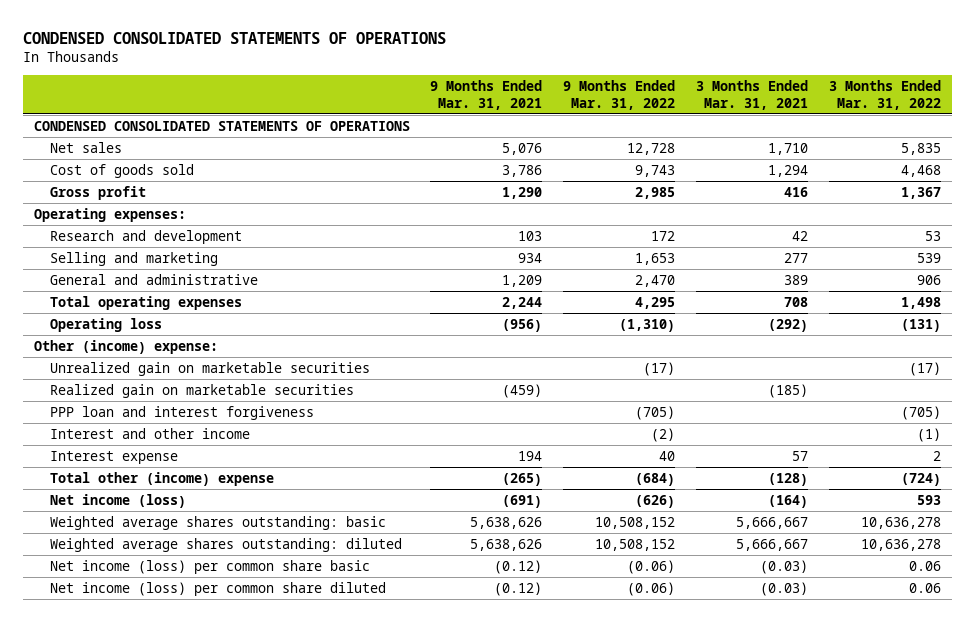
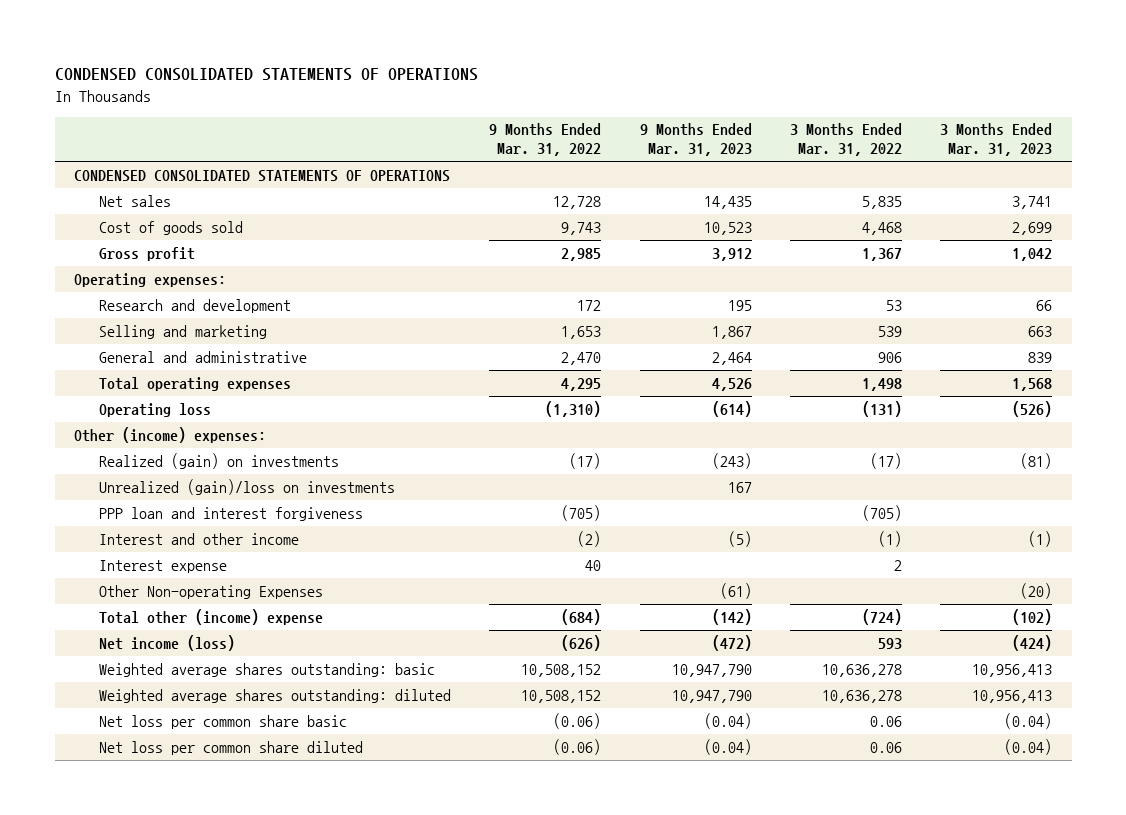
[430,79,543,110] 9 Months Ended Mar. 31, 2021 -> none
[696,79,809,110] 3 Months Ended Mar. 31, 2021 -> none
none -> [639,123,752,157] 9 Months Ended Mar. 31, 2023
none -> [940,123,1053,157] 3 Months Ended Mar. 31, 2023
[49,383,354,398] Realized gain on marketable securities -> none
[33,339,218,354] Other (income) expense: -> [73,426,266,443] Other (income) expenses:
[49,361,370,376] Unrealized gain on marketable securities -> [98,452,339,469] Realized (gain) on investments
none -> [98,478,395,495] Unrealized (gain)/loss on investments
none -> [98,584,323,599] Other Non-operating Expenses
[49,559,370,574] Net income (loss) per common share basic -> [98,714,347,729] Net loss per common share basic
[49,581,386,596] Net income (loss) per common share diluted -> [98,740,363,755] Net loss per common share diluted

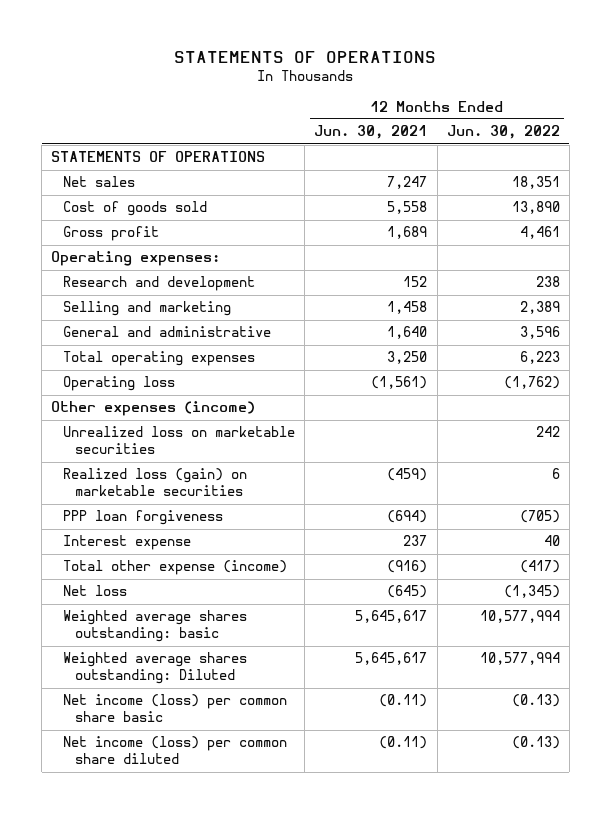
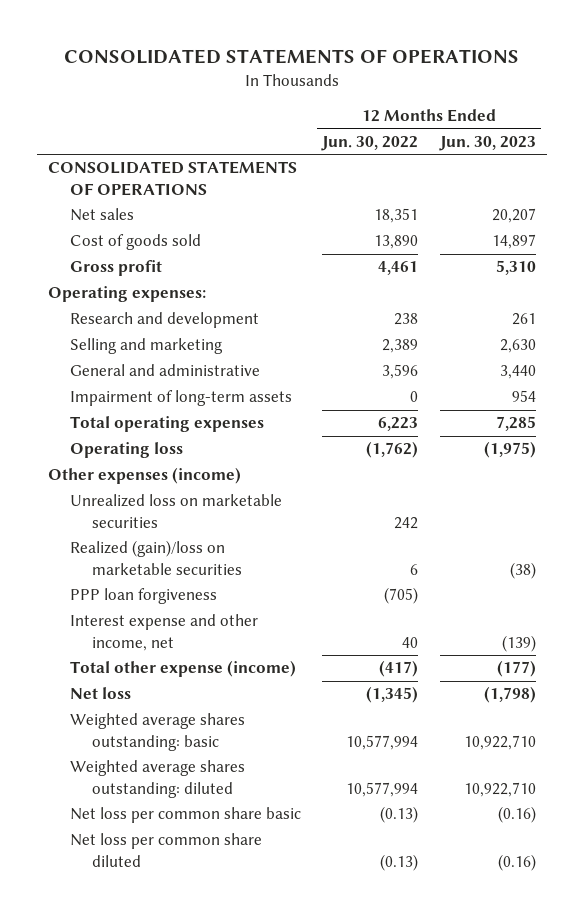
[174,50,437,63] STATEMENTS OF OPERATIONS -> [63,48,519,64] CONSOLIDATED STATEMENTS OF OPERATIONS
[314,125,428,140] Jun. 30, 2021 -> none
none -> [438,135,536,151] Jun. 30, 2023
[51,151,266,163] STATEMENTS OF OPERATIONS -> [47,161,297,196] CONSOLIDATED STATEMENTS OF OPERATIONS
none -> [69,390,292,407] Impairment of long-term assets
[63,468,248,497] Realized loss (gain) on marketable securities -> [69,540,242,575] Realized (gain)/loss on marketable securities
[63,535,192,551] Interest expense -> none
none -> [69,614,258,651] Interest expense and other income, net
[63,652,248,685] Weighted average shares outstanding: Diluted -> [69,760,245,798] Weighted average shares outstanding: diluted
[63,694,288,723] Net income (loss) per common share basic -> [69,807,301,824] Net loss per common share basic
[63,736,288,765] Net income (loss) per common share diluted -> [69,833,262,867] Net loss per common share diluted

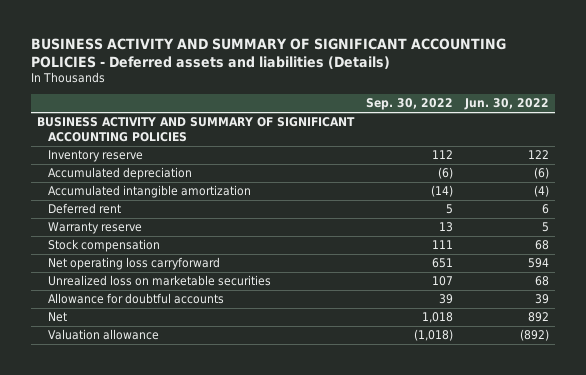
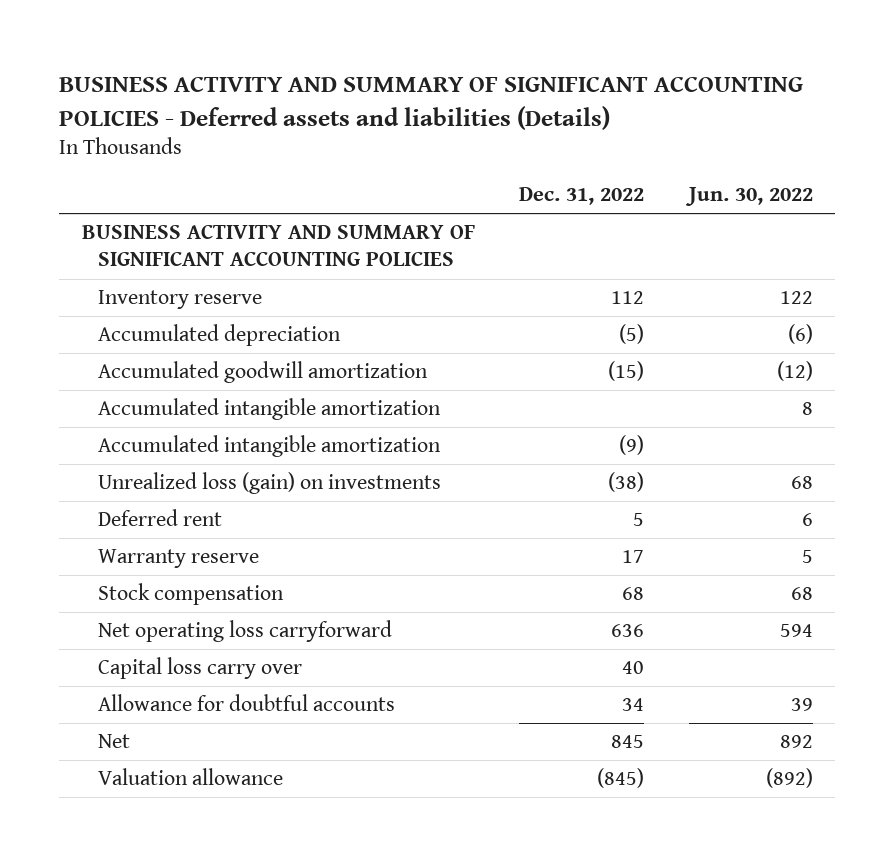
[365,98,453,111] Sep. 30, 2022 -> none
none -> [519,186,645,205] Dec. 31, 2022
none -> [98,361,429,384] Accumulated goodwill amortization
[533,185,549,198] (4) -> [801,402,813,416] 8
none -> [98,435,442,458] Accumulated intangible amortization
none -> [98,472,442,495] Unrealized loss (gain) on investments
[48,275,272,287] Unrealized loss on marketable securities -> none
none -> [98,657,303,680] Capital loss carry over

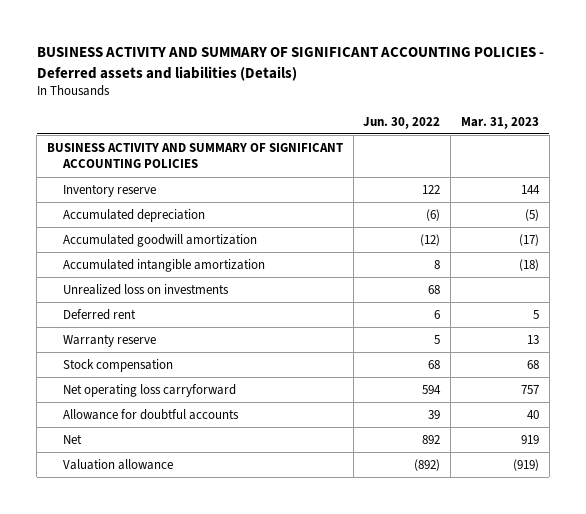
[519,186,645,205] Dec. 31, 2022 -> none
none -> [460,116,539,129] Mar. 31, 2023
[98,435,442,458] Accumulated intangible amortization -> none
[98,472,442,495] Unrealized loss (gain) on investments -> [63,283,230,295] Unrealized loss on investments
[98,657,303,680] Capital loss carry over -> none

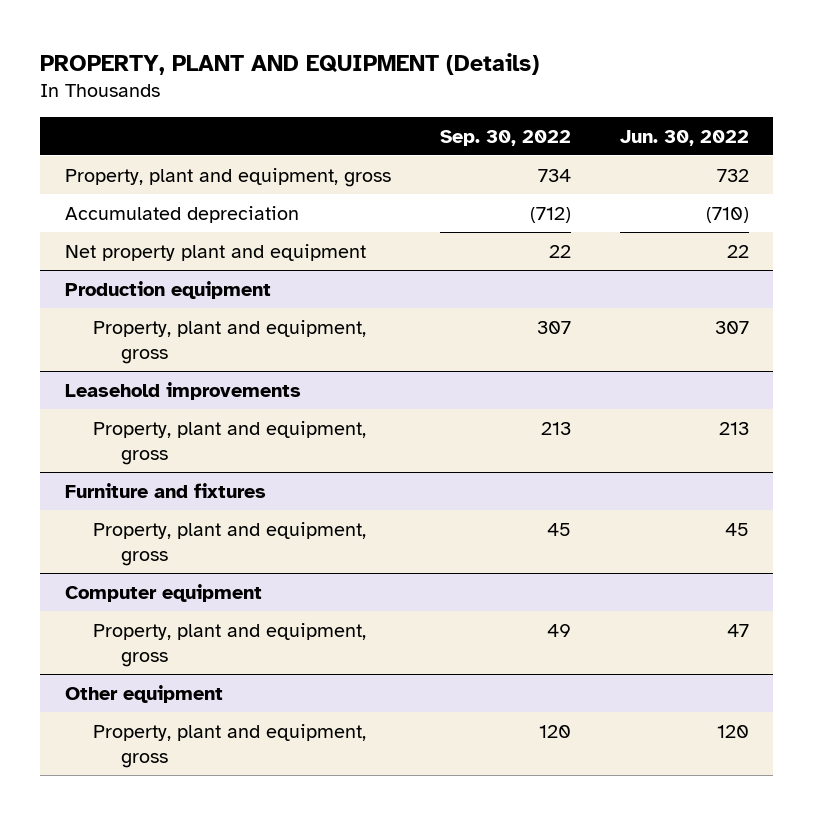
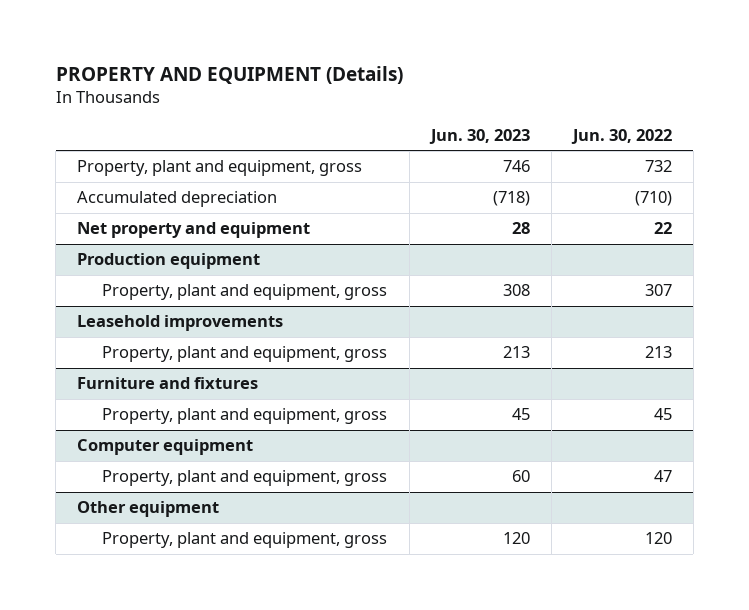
[40,52,540,75] PROPERTY, PLANT AND EQUIPMENT (Details) -> [55,65,403,84] PROPERTY AND EQUIPMENT (Details)
[439,129,571,146] Sep. 30, 2022 -> none
none -> [428,128,530,144] Jun. 30, 2023
[64,243,366,261] Net property plant and equipment -> [77,222,311,239] Net property and equipment

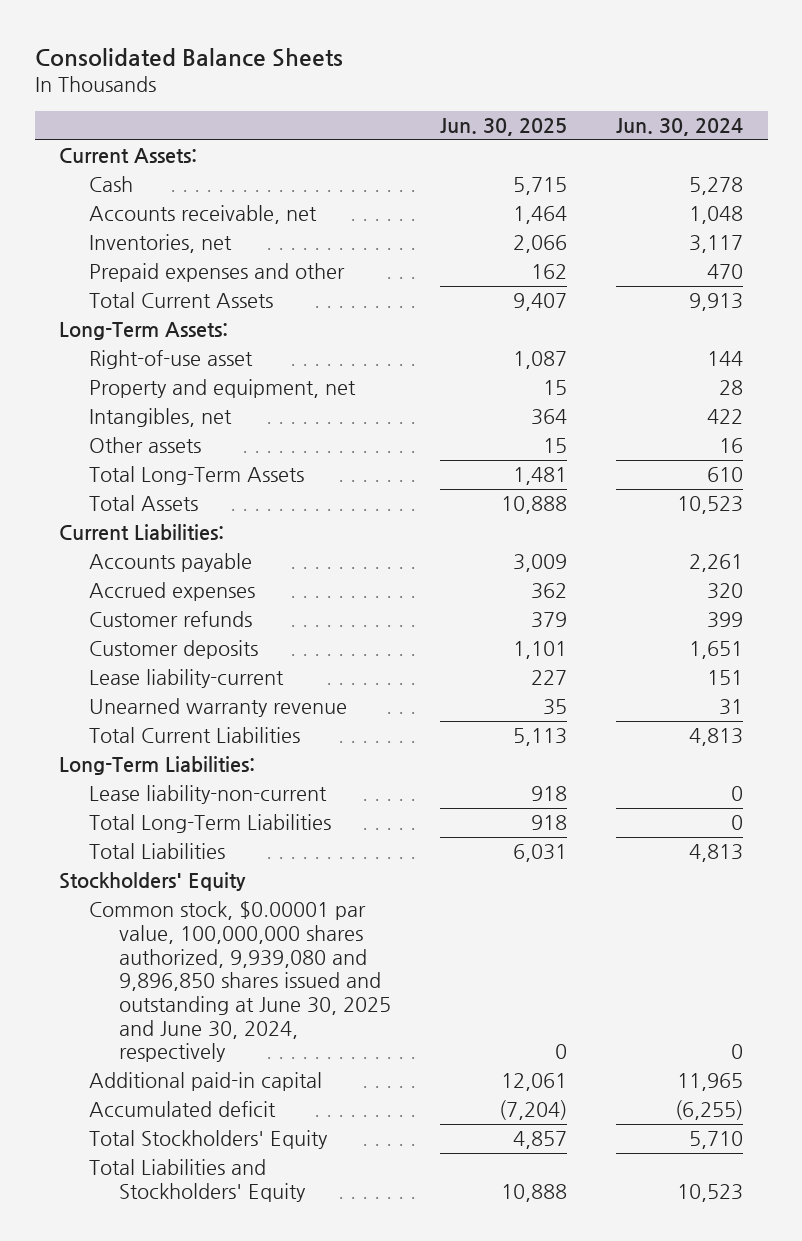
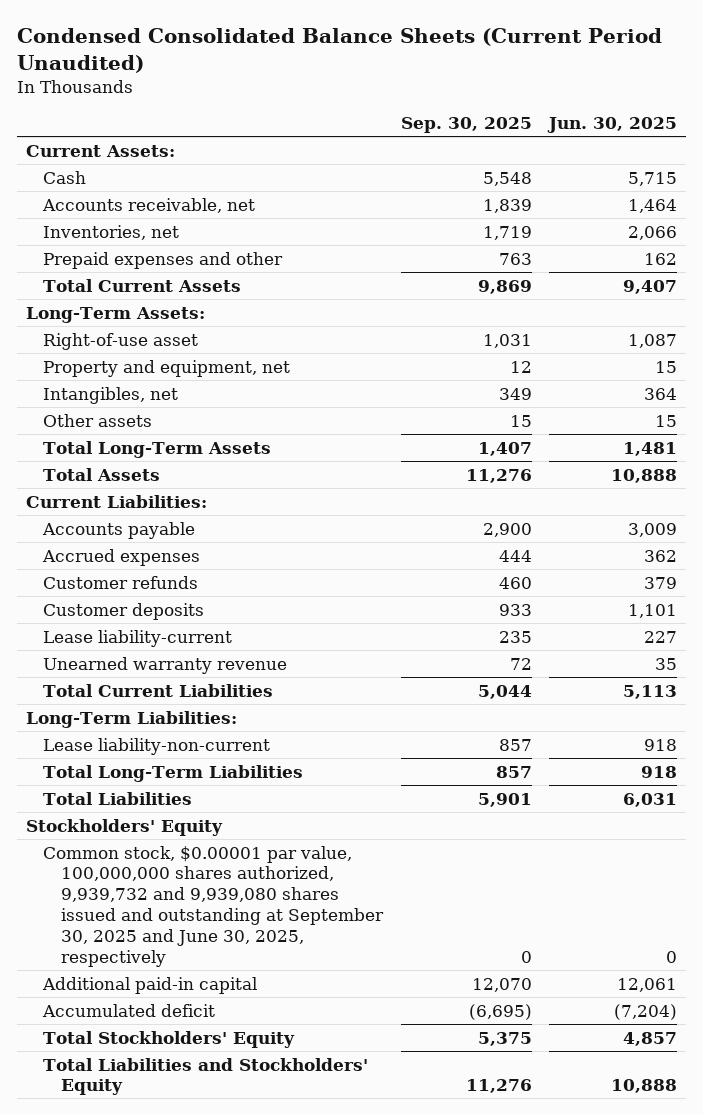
[34,47,343,67] Consolidated Balance Sheets -> [16,28,662,73] Condensed Consolidated Balance Sheets (Current Period Unaudited)
[616,118,744,137] Jun. 30, 2024 -> none
none -> [400,117,532,134] Sep. 30, 2025
[89,901,392,1063] Common stock, $0.00001 par value, 100,000,000 shares authorized, 9,939,080 and 9,896,850 shares issued and outstanding at June 30, 2025 and June 30, 2024, respectively -> [43,845,384,967] Common stock, $0.00001 par value, 100,000,000 shares authorized, 9,939,732 and 9,939,080 shares issued and outstanding at September 30, 2025 and June 30, 2025, respectively

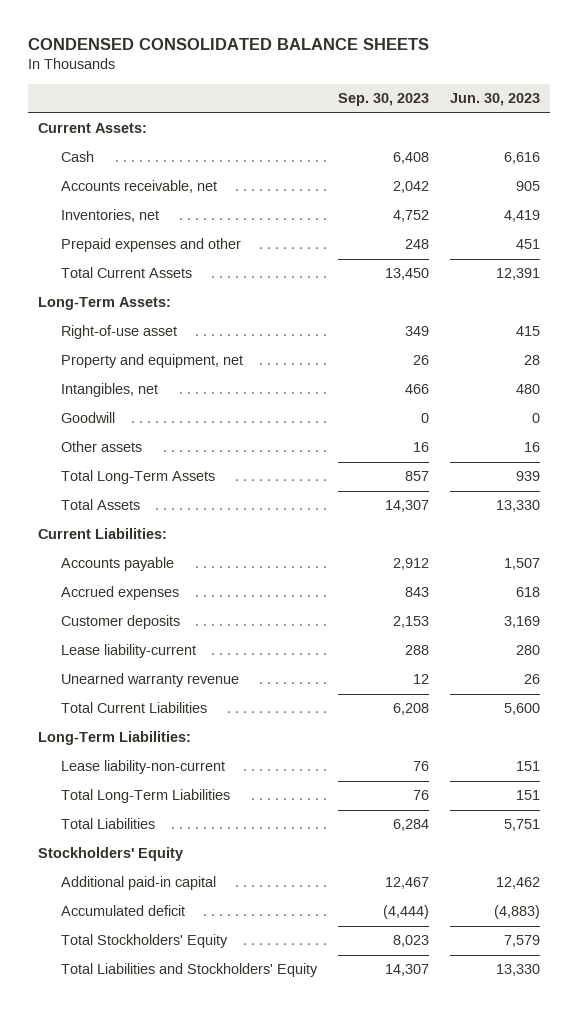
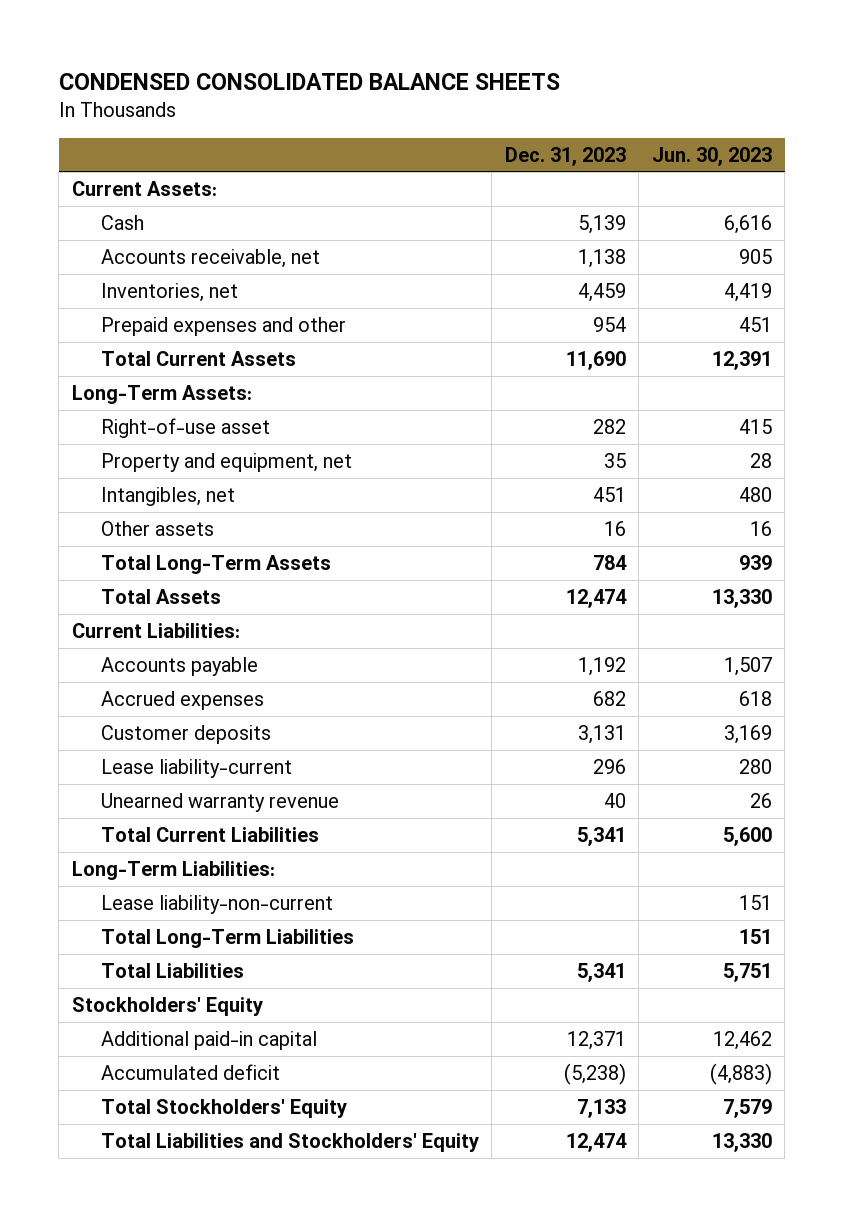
[337,93,429,107] Sep. 30, 2023 -> none
none -> [504,146,626,166] Dec. 31, 2023
[61,412,116,424] Goodwill -> none

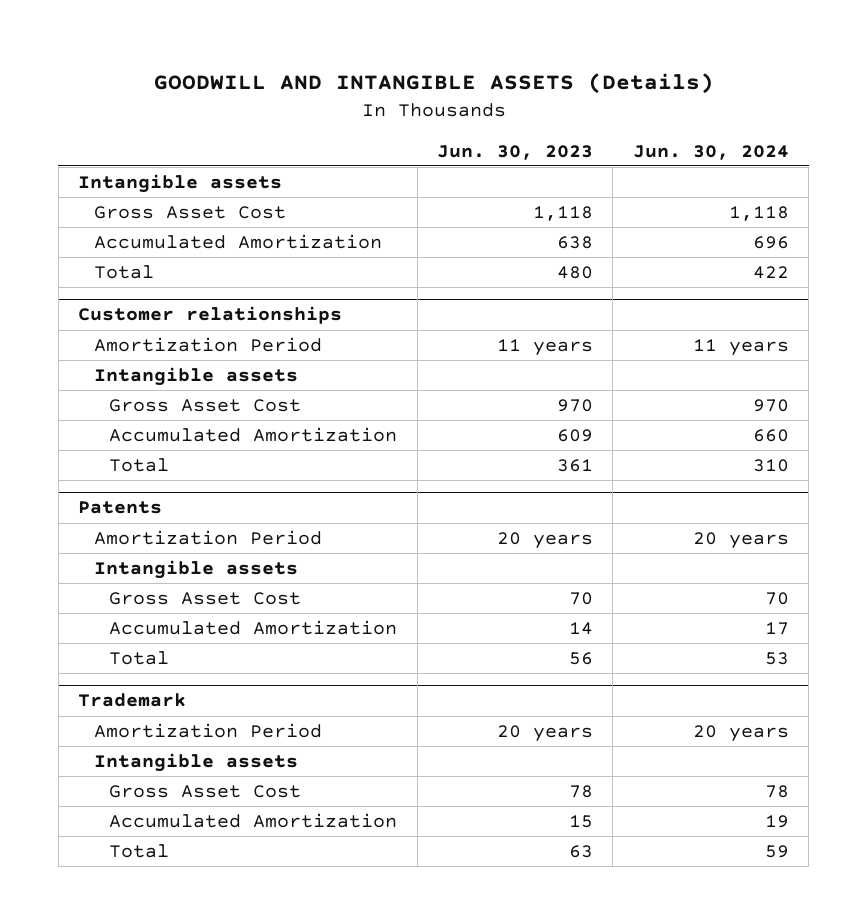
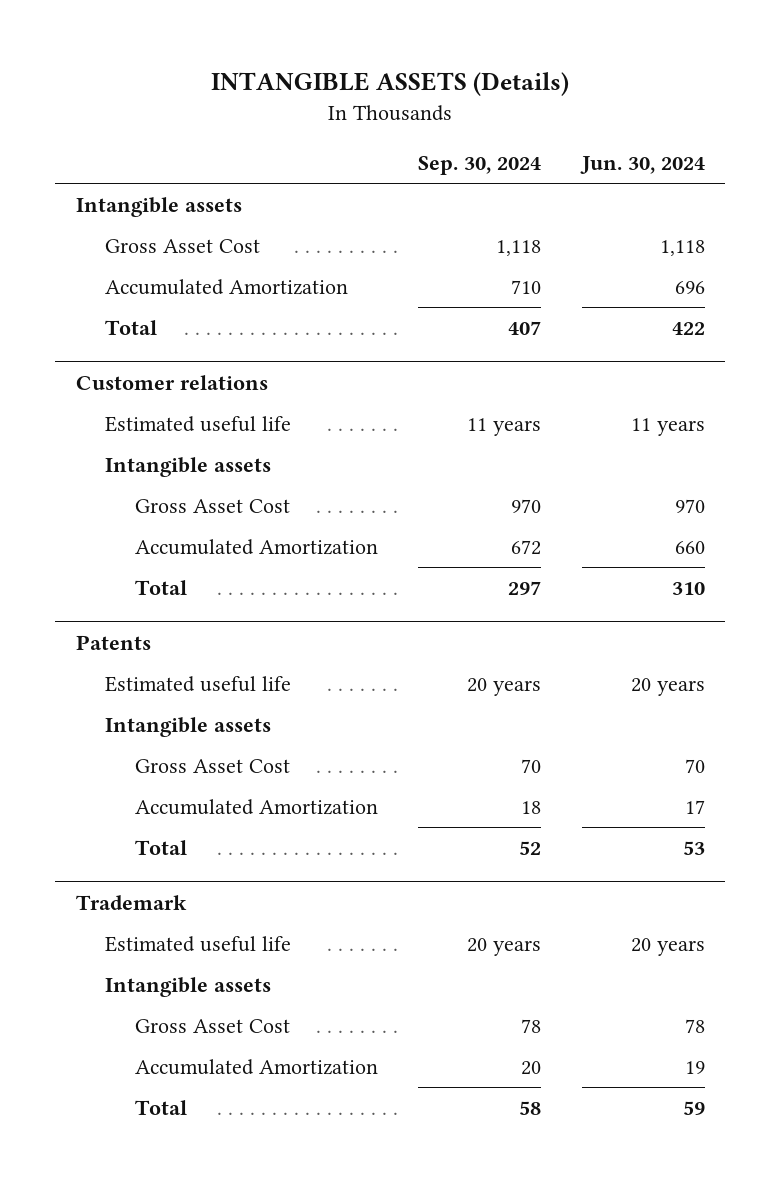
[153,73,714,95] GOODWILL AND INTANGIBLE ASSETS (Details) -> [211,71,570,96] INTANGIBLE ASSETS (Details)
[437,144,594,160] Jun. 30, 2023 -> none
none -> [418,155,542,175] Sep. 30, 2024
[93,336,322,352] Amortization Period -> none
[78,306,343,325] Customer relationships -> [75,374,268,390] Customer relations
none -> [105,415,292,432] Estimated useful life
[93,529,322,545] Amortization Period -> none
none -> [105,675,292,692] Estimated useful life
[93,722,322,738] Amortization Period -> none
none -> [105,935,292,952] Estimated useful life

